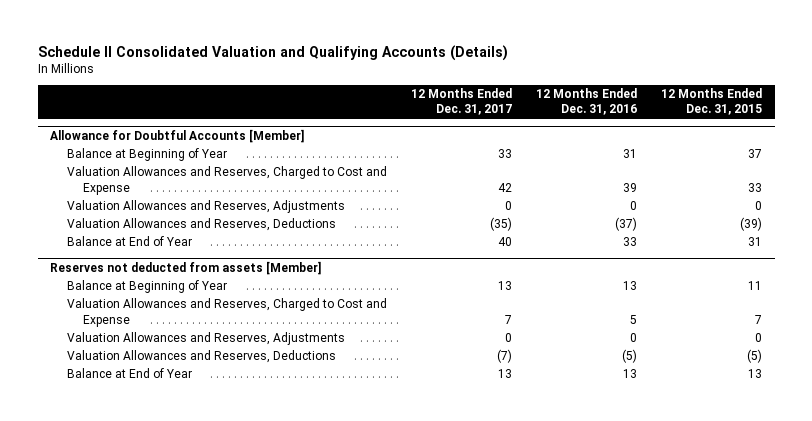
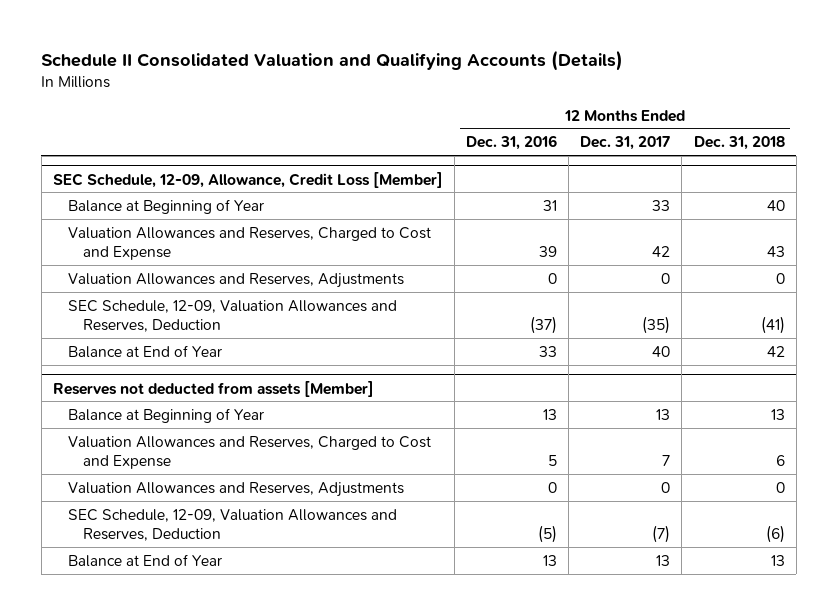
[661,88,763,116] 12 Months Ended Dec. 31, 2015 -> none
none -> [693,136,785,151] Dec. 31, 2018
[50,129,306,144] Allowance for Doubtful Accounts [Member] -> none
none -> [52,171,443,188] SEC Schedule, 12-09, Allowance, Credit Loss [Member]
[66,218,336,232] Valuation Allowances and Reserves, Deductions -> [68,299,398,333] SEC Schedule, 12-09, Valuation Allowances and Reserves, Deduction
[66,350,336,364] Valuation Allowances and Reserves, Deductions -> [68,508,398,542] SEC Schedule, 12-09, Valuation Allowances and Reserves, Deduction

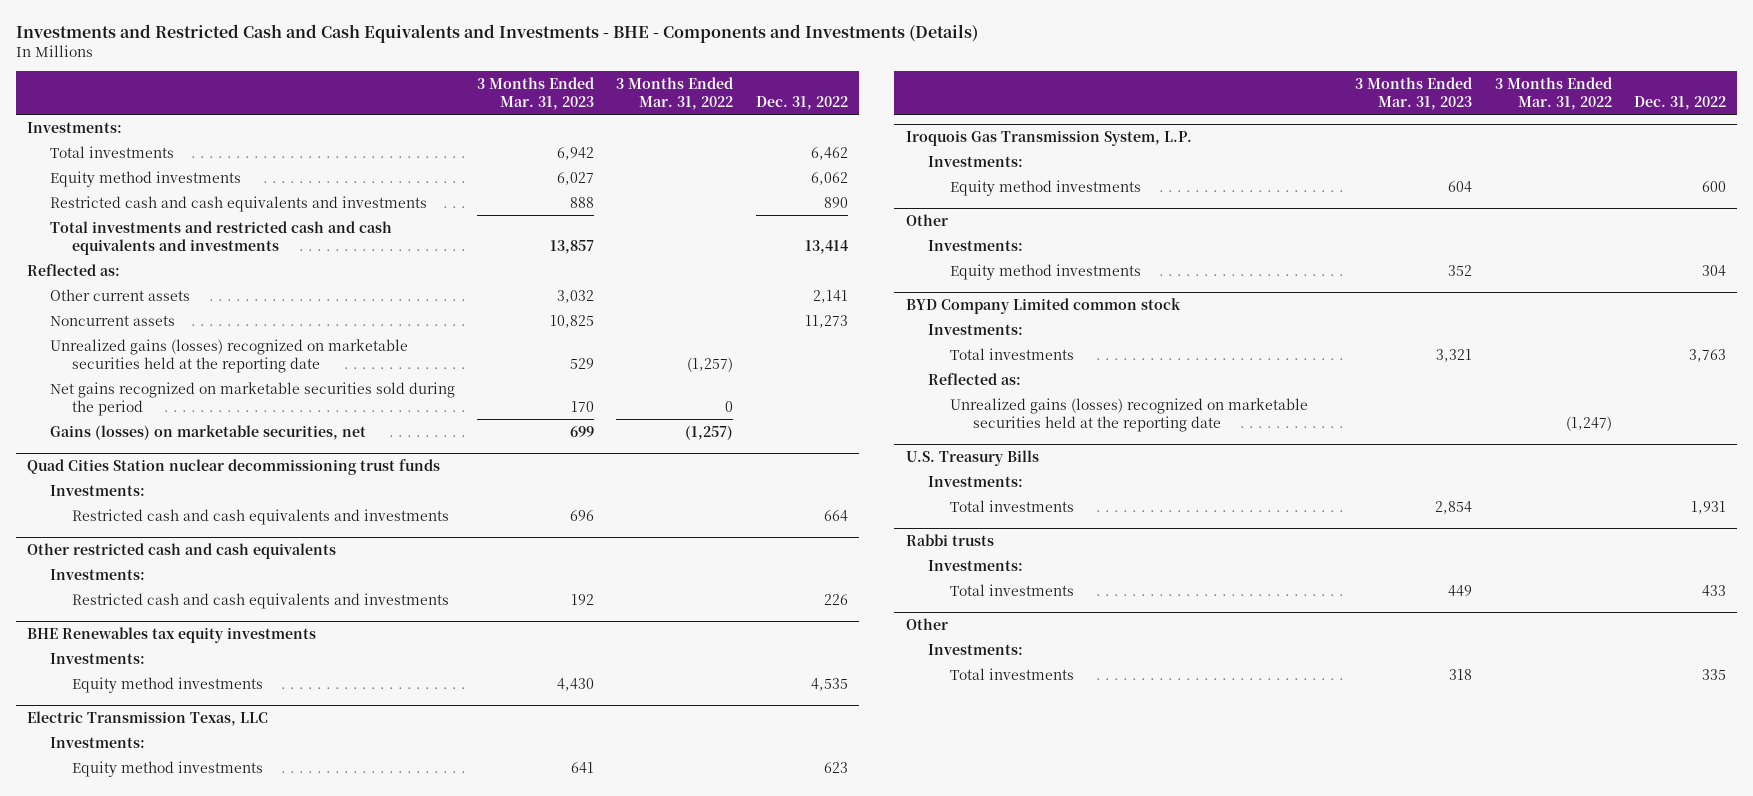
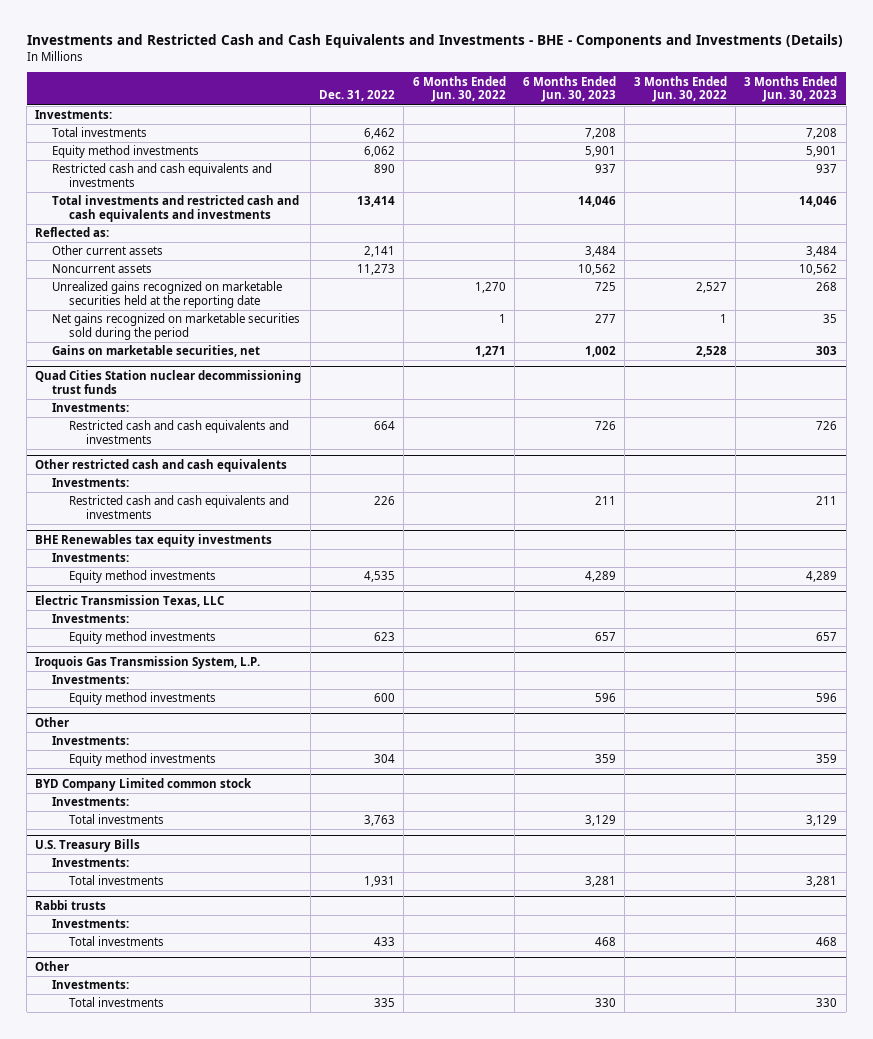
[477,76,595,110] 3 Months Ended Mar. 31, 2023 -> none
[616,76,734,110] 3 Months Ended Mar. 31, 2022 -> none
none -> [412,75,506,103] 6 Months Ended Jun. 30, 2022
none -> [523,75,617,103] 6 Months Ended Jun. 30, 2023
none -> [633,75,727,103] 3 Months Ended Jun. 30, 2022
none -> [744,75,838,103] 3 Months Ended Jun. 30, 2023
[49,338,408,373] Unrealized gains (losses) recognized on marketable securities held at the reporting date -> [52,281,283,309] Unrealized gains recognized on marketable securities held at the reporting date
[49,424,366,440] Gains (losses) on marketable securities, net -> [52,345,261,358] Gains on marketable securities, net
[927,372,1021,385] Reflected as: -> none
[950,397,1309,432] Unrealized gains (losses) recognized on marketable securities held at the reporting date -> none

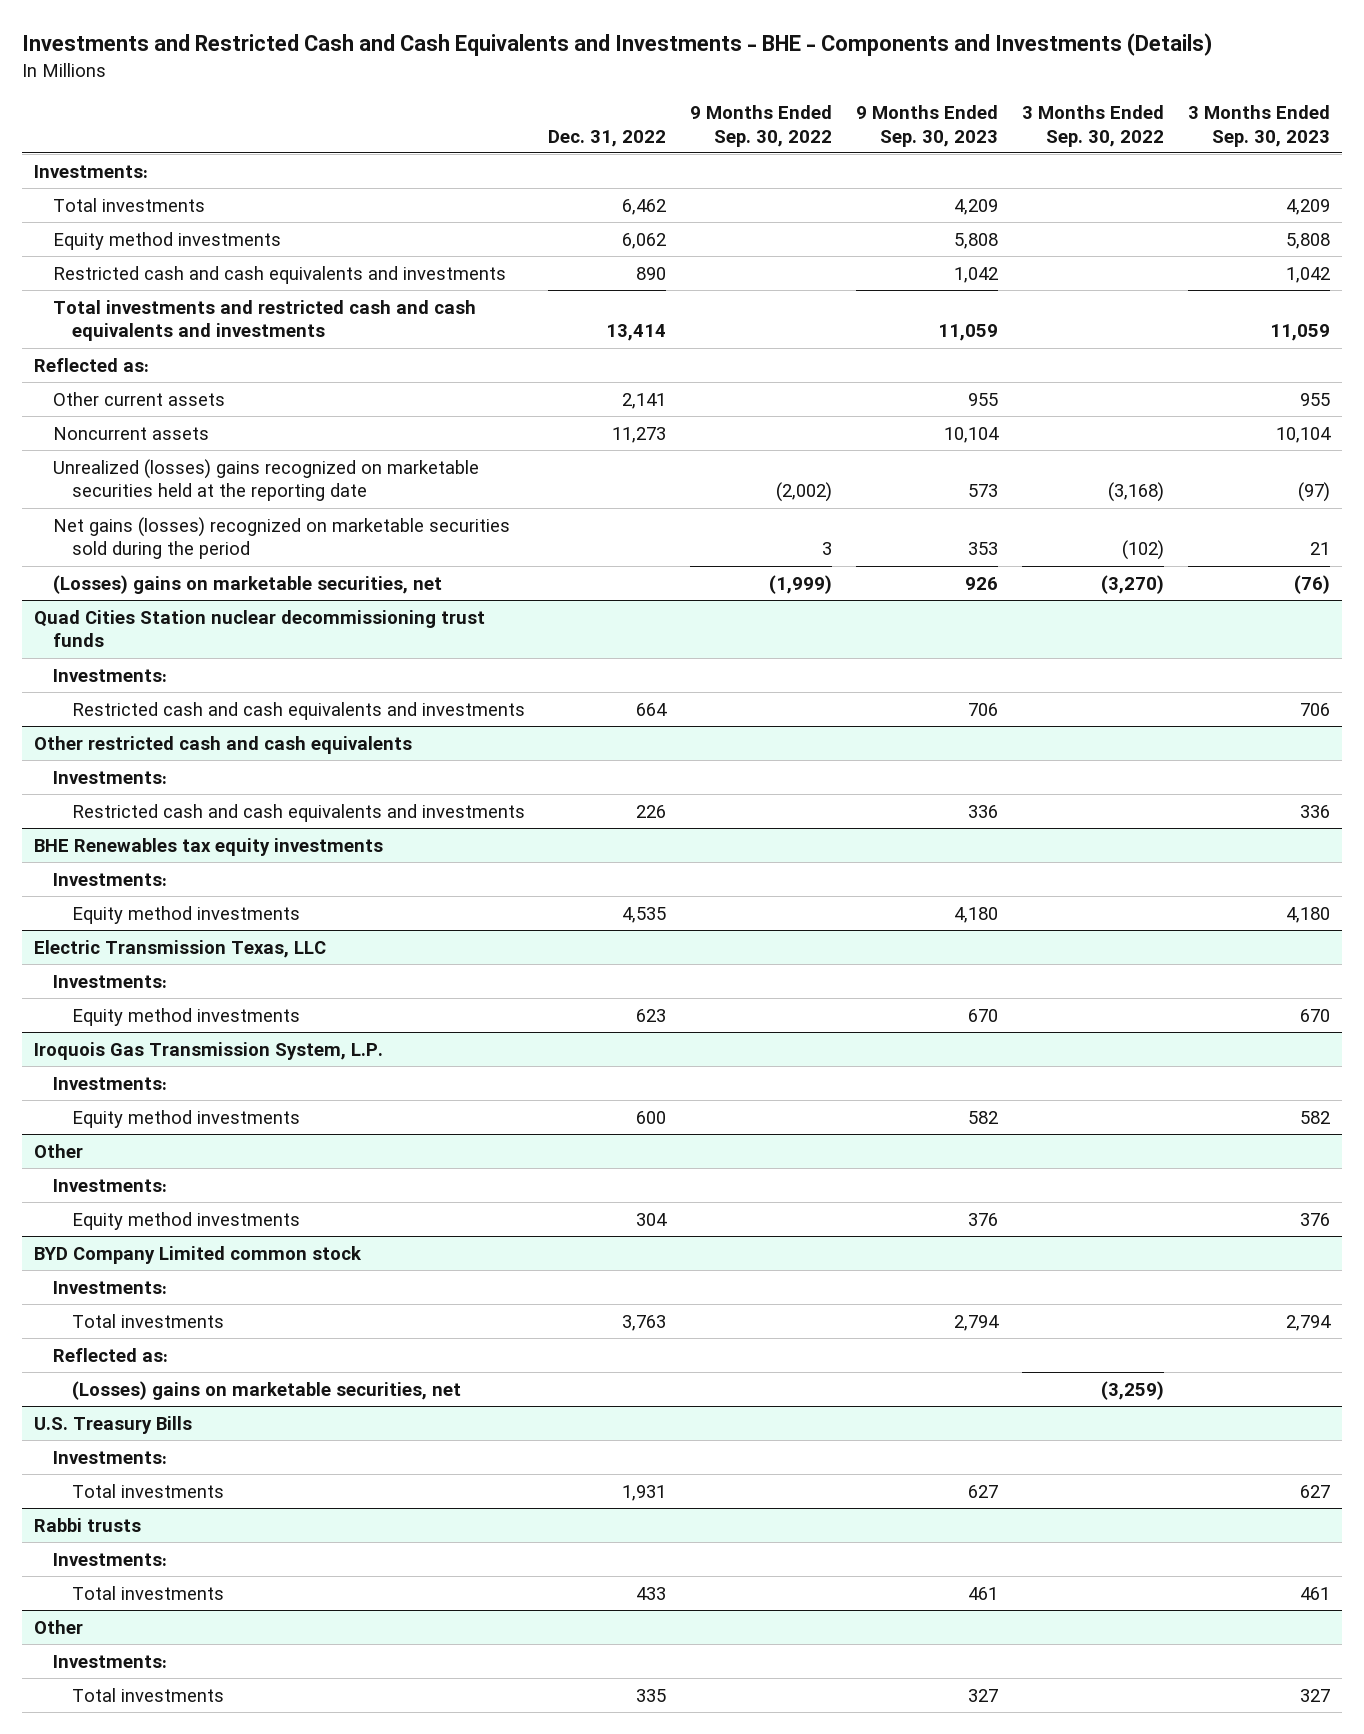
[412,75,506,103] 6 Months Ended Jun. 30, 2022 -> none
[523,75,617,103] 6 Months Ended Jun. 30, 2023 -> none
[633,75,727,103] 3 Months Ended Jun. 30, 2022 -> none
[744,75,838,103] 3 Months Ended Jun. 30, 2023 -> none
none -> [690,104,833,147] 9 Months Ended Sep. 30, 2022
none -> [856,104,999,147] 9 Months Ended Sep. 30, 2023
none -> [1021,104,1164,147] 3 Months Ended Sep. 30, 2022
none -> [1187,104,1330,147] 3 Months Ended Sep. 30, 2023
[52,281,283,309] Unrealized gains recognized on marketable securities held at the reporting date -> [52,458,479,502] Unrealized (losses) gains recognized on marketable securities held at the reporting date
[52,313,301,341] Net gains recognized on marketable securities sold during the period -> [52,516,510,560] Net gains (losses) recognized on marketable securities sold during the period
[52,345,261,358] Gains on marketable securities, net -> [52,574,442,594] (Losses) gains on marketable securities, net
none -> [52,1347,168,1362] Reflected as:
none -> [71,1380,461,1400] (Losses) gains on marketable securities, net

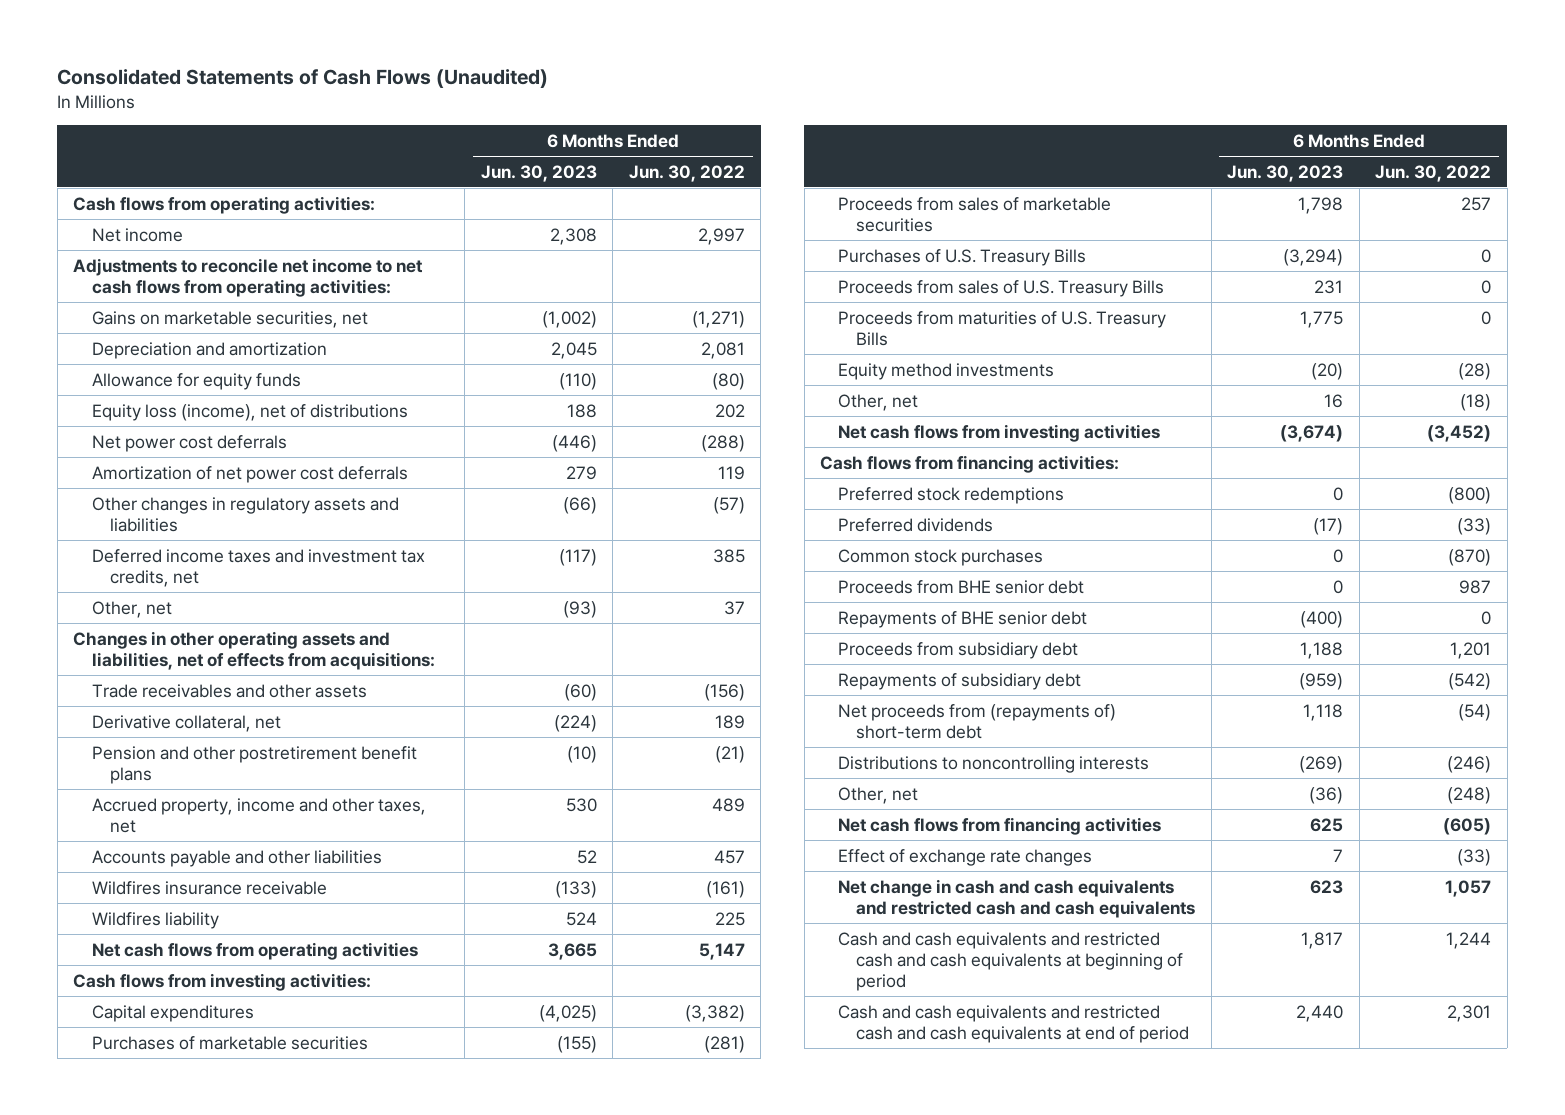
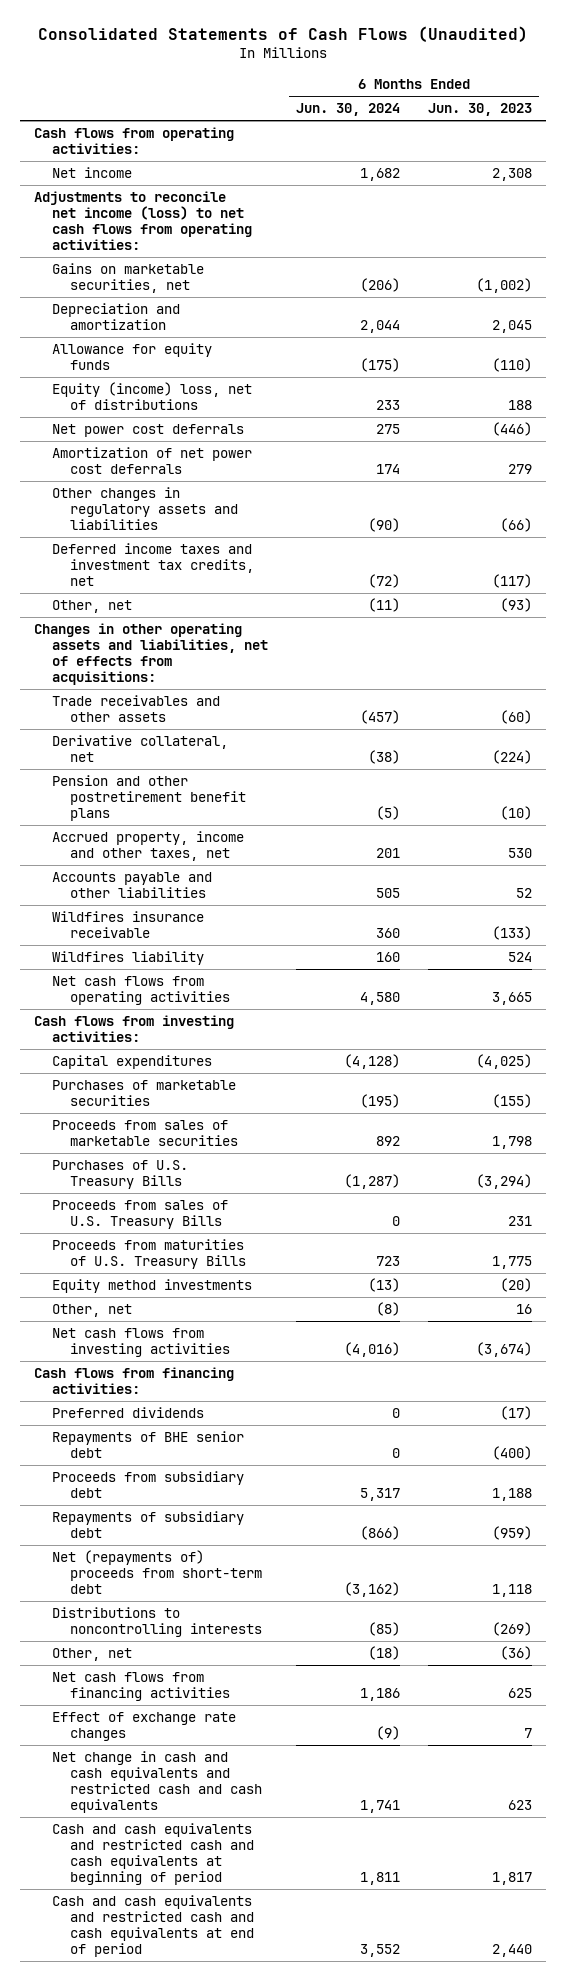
[628,164,745,182] Jun. 30, 2022 -> none
none -> [296,103,401,117] Jun. 30, 2024
[73,257,424,297] Adjustments to reconcile net income to net cash flows from operating activities: -> [33,190,253,250] Adjustments to reconcile net income (loss) to net cash flows from operating activities:
[91,403,408,421] Equity loss (income), net of distributions -> [52,381,253,410] Equity (income) loss, net of distributions
[838,486,1065,504] Preferred stock redemptions -> none
[838,548,1044,566] Common stock purchases -> none
[838,579,1085,594] Proceeds from BHE senior debt -> none
[838,703,1117,739] Net proceeds from (repayments of) short-term debt -> [52,1549,263,1594] Net (repayments of) proceeds from short-term debt

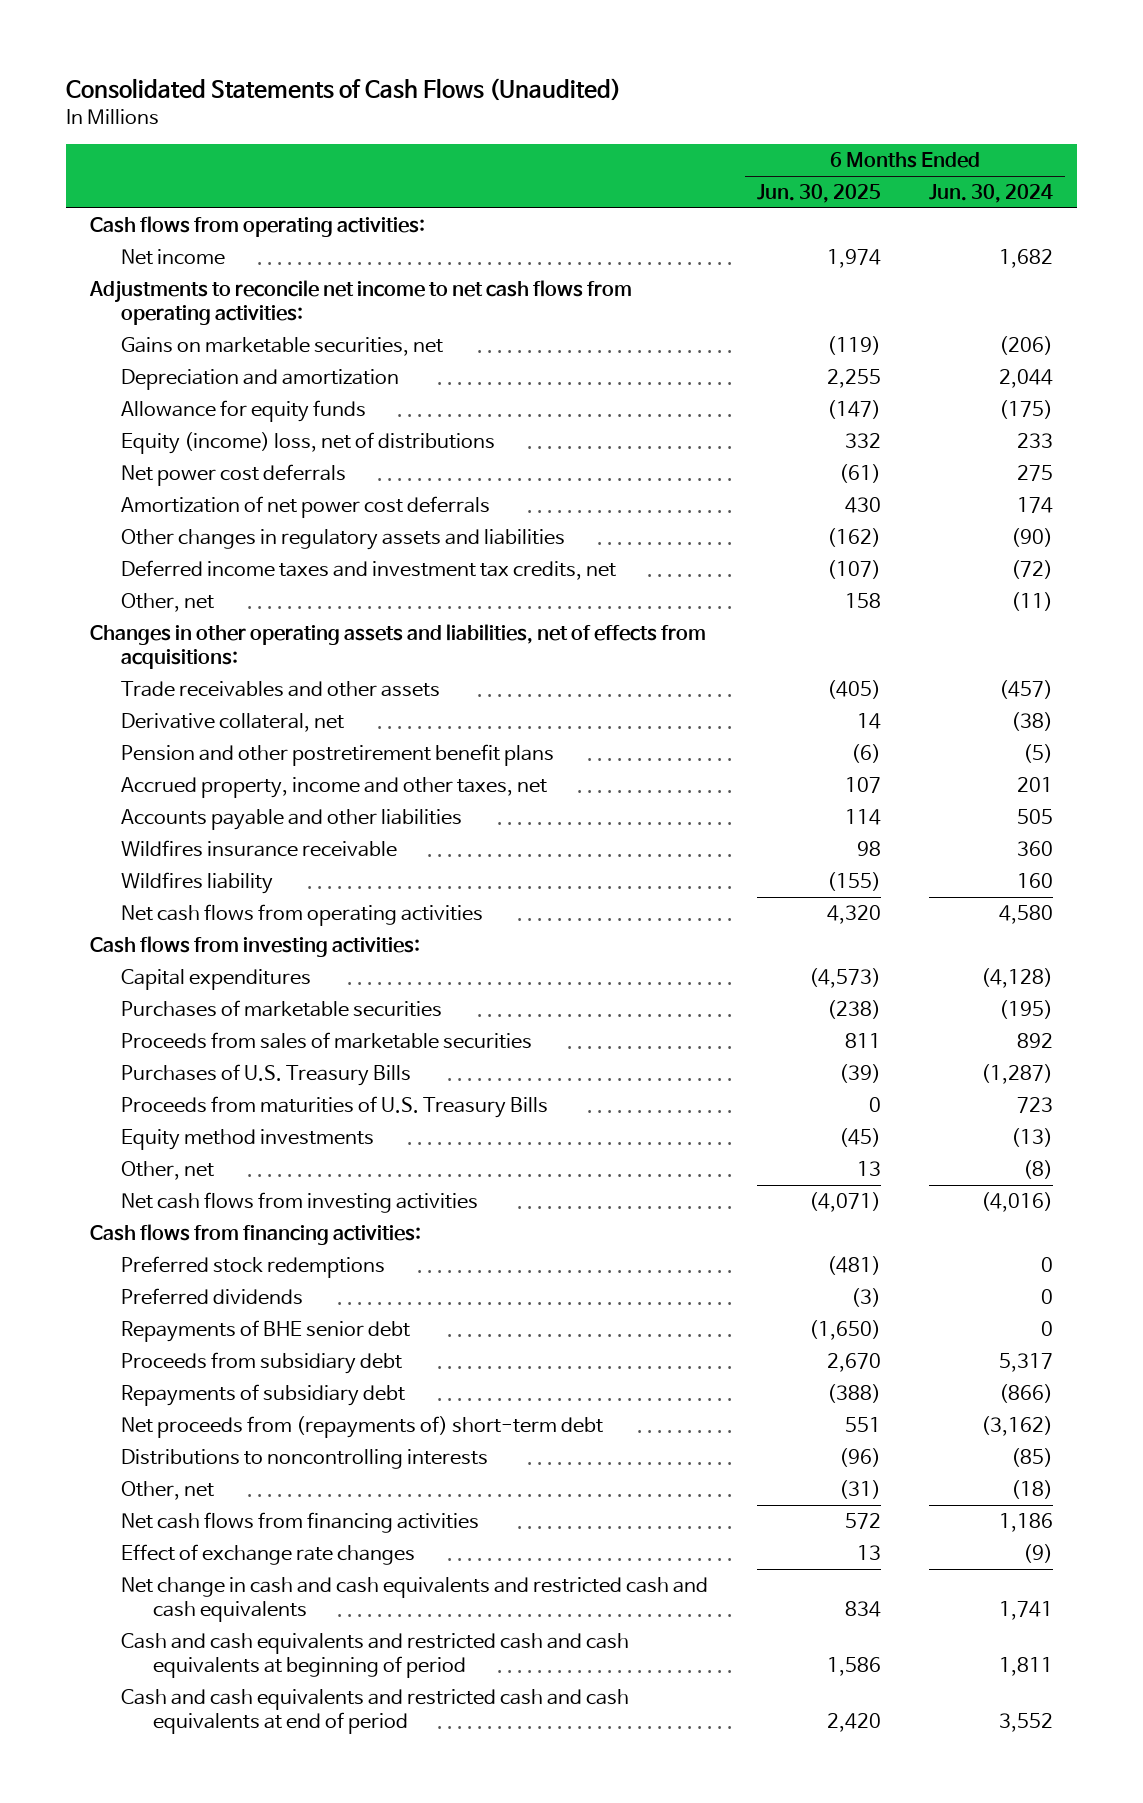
[428,103,533,117] Jun. 30, 2023 -> none
none -> [756,184,881,204] Jun. 30, 2025
[33,190,253,250] Adjustments to reconcile net income (loss) to net cash flows from operating activities: -> [88,280,632,326] Adjustments to reconcile net income to net cash flows from operating activities:
[52,1199,229,1229] Proceeds from sales of U.S. Treasury Bills -> none
none -> [121,1256,386,1279] Preferred stock redemptions
[52,1549,263,1594] Net (repayments of) proceeds from short-term debt -> [121,1416,604,1439] Net proceeds from (repayments of) short-term debt

